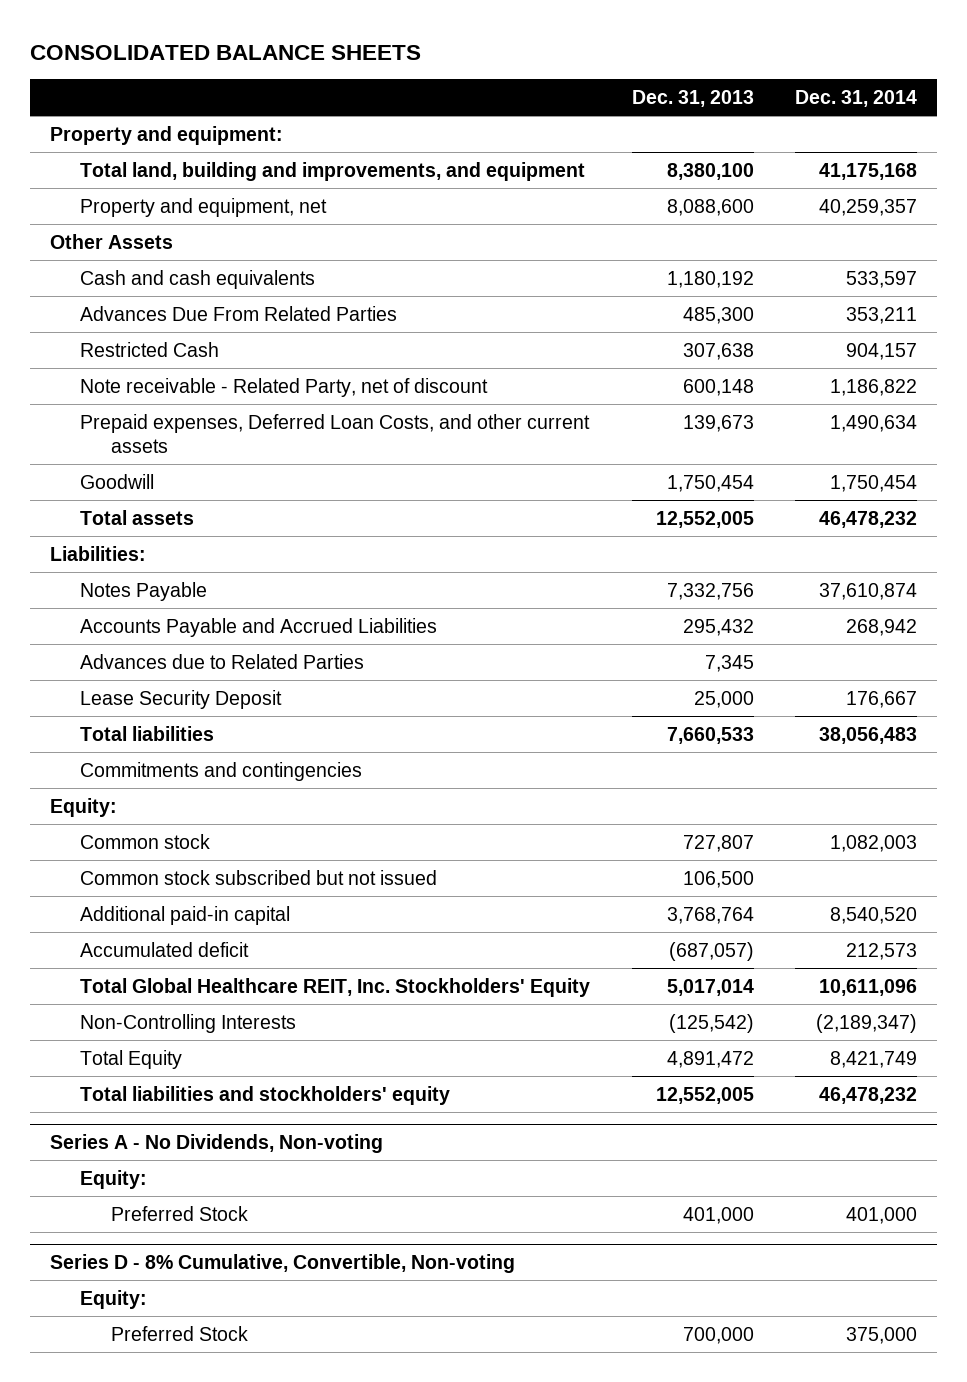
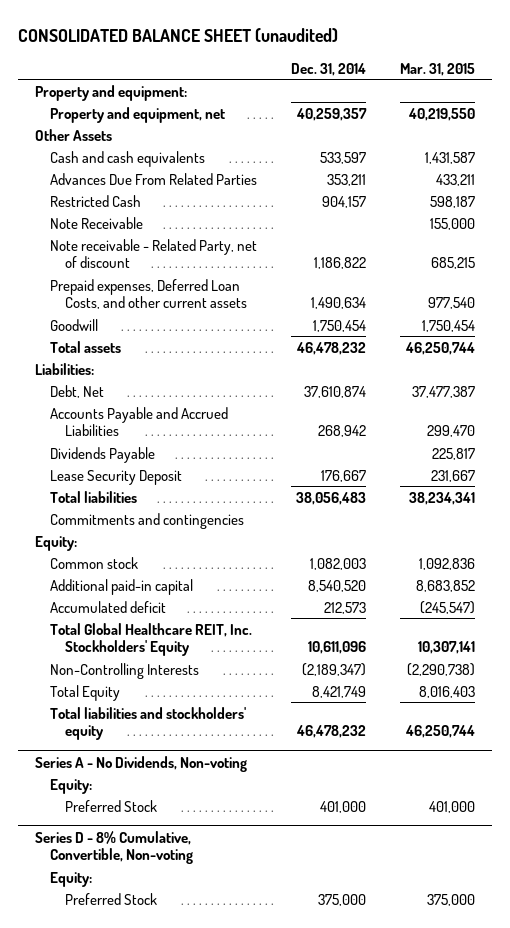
[29,44,421,60] CONSOLIDATED BALANCE SHEETS -> [18,27,339,42] CONSOLIDATED BALANCE SHEET (unaudited)
[631,89,754,107] Dec. 31, 2013 -> none
none -> [400,62,476,76] Mar. 31, 2015
[80,161,586,181] Total land, building and improvements, and equipment -> none
none -> [50,216,144,229] Note Receivable
[80,581,208,601] Notes Payable -> [50,384,105,398] Debt, Net
[80,653,365,669] Advances due to Related Parties -> none
none -> [50,446,156,463] Dividends Payable
[80,869,438,885] Common stock subscribed but not issued -> none

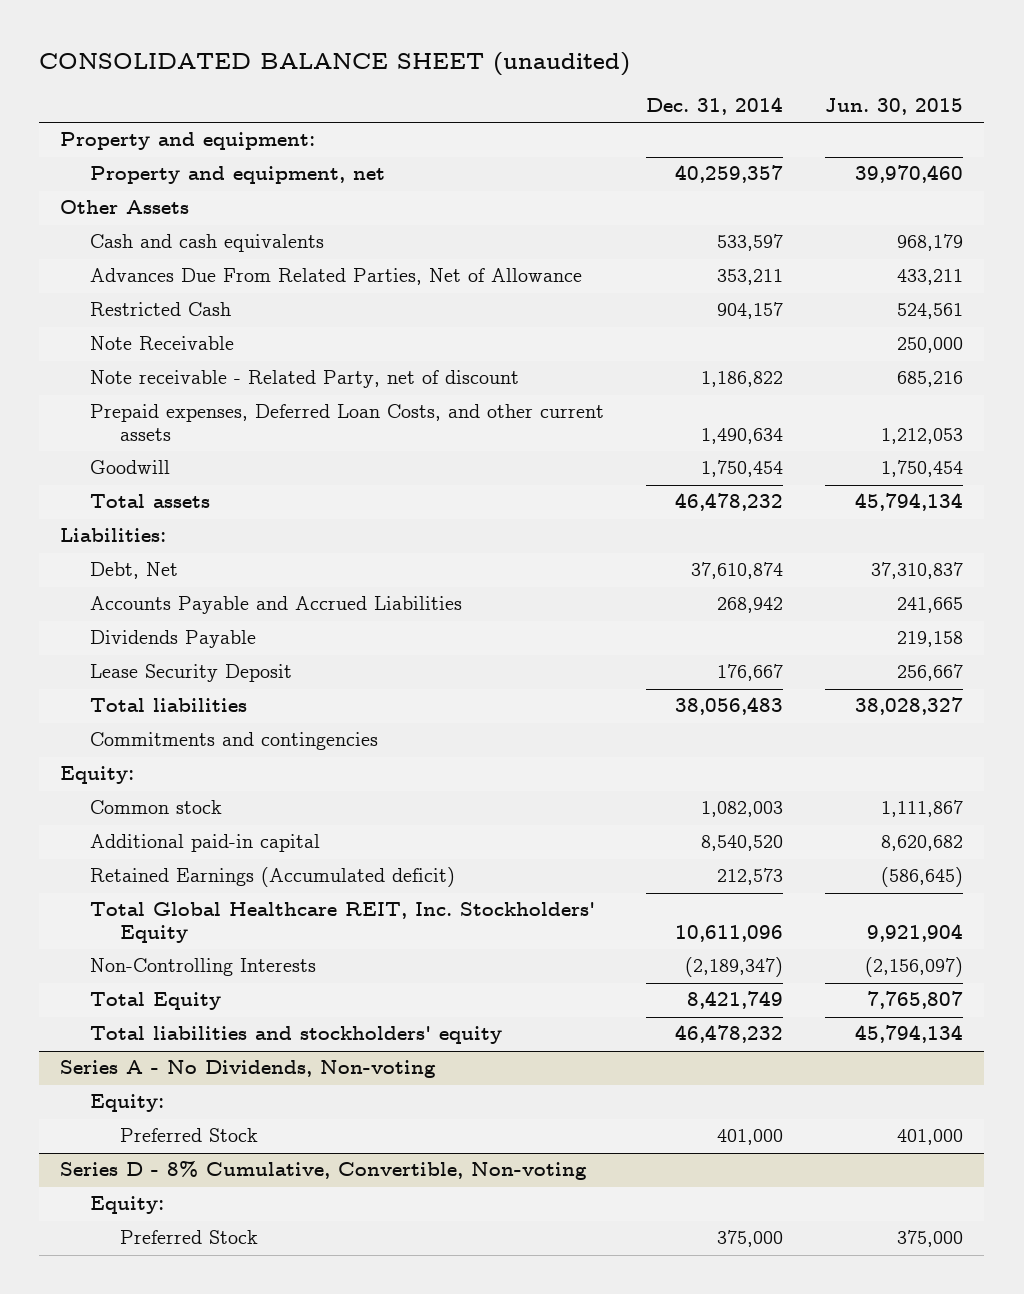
[400,62,476,76] Mar. 31, 2015 -> none
none -> [825,98,964,116] Jun. 30, 2015
[50,172,258,185] Advances Due From Related Parties -> [90,268,583,286] Advances Due From Related Parties, Net of Allowance
[50,600,167,613] Accumulated deficit -> [90,867,456,888] Retained Earnings (Accumulated deficit)

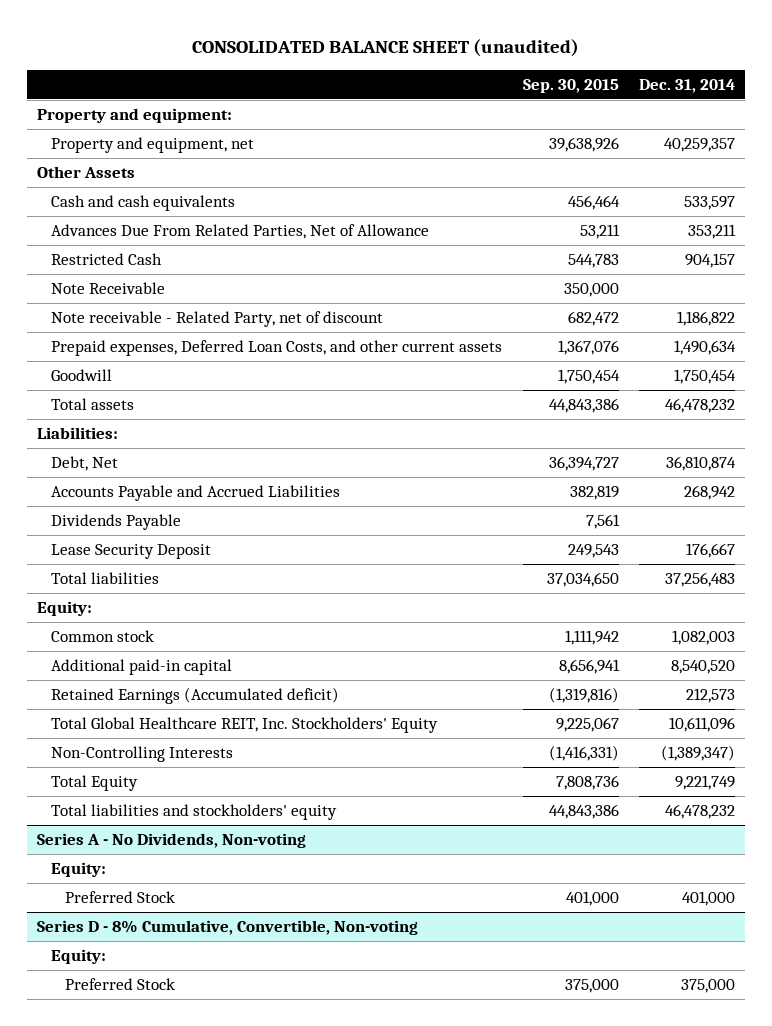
[825,98,964,116] Jun. 30, 2015 -> none
none -> [522,79,619,94] Sep. 30, 2015
[691,562,784,580] 37,610,874 -> [665,456,736,472] 36,810,874
[90,732,379,751] Commitments and contingencies -> none
[675,697,784,716] 38,056,483 -> [664,572,735,588] 37,256,483
[685,957,784,978] (2,189,347) -> [660,745,735,762] (1,389,347)
[687,991,784,1010] 8,421,749 -> [674,775,735,791] 9,221,749

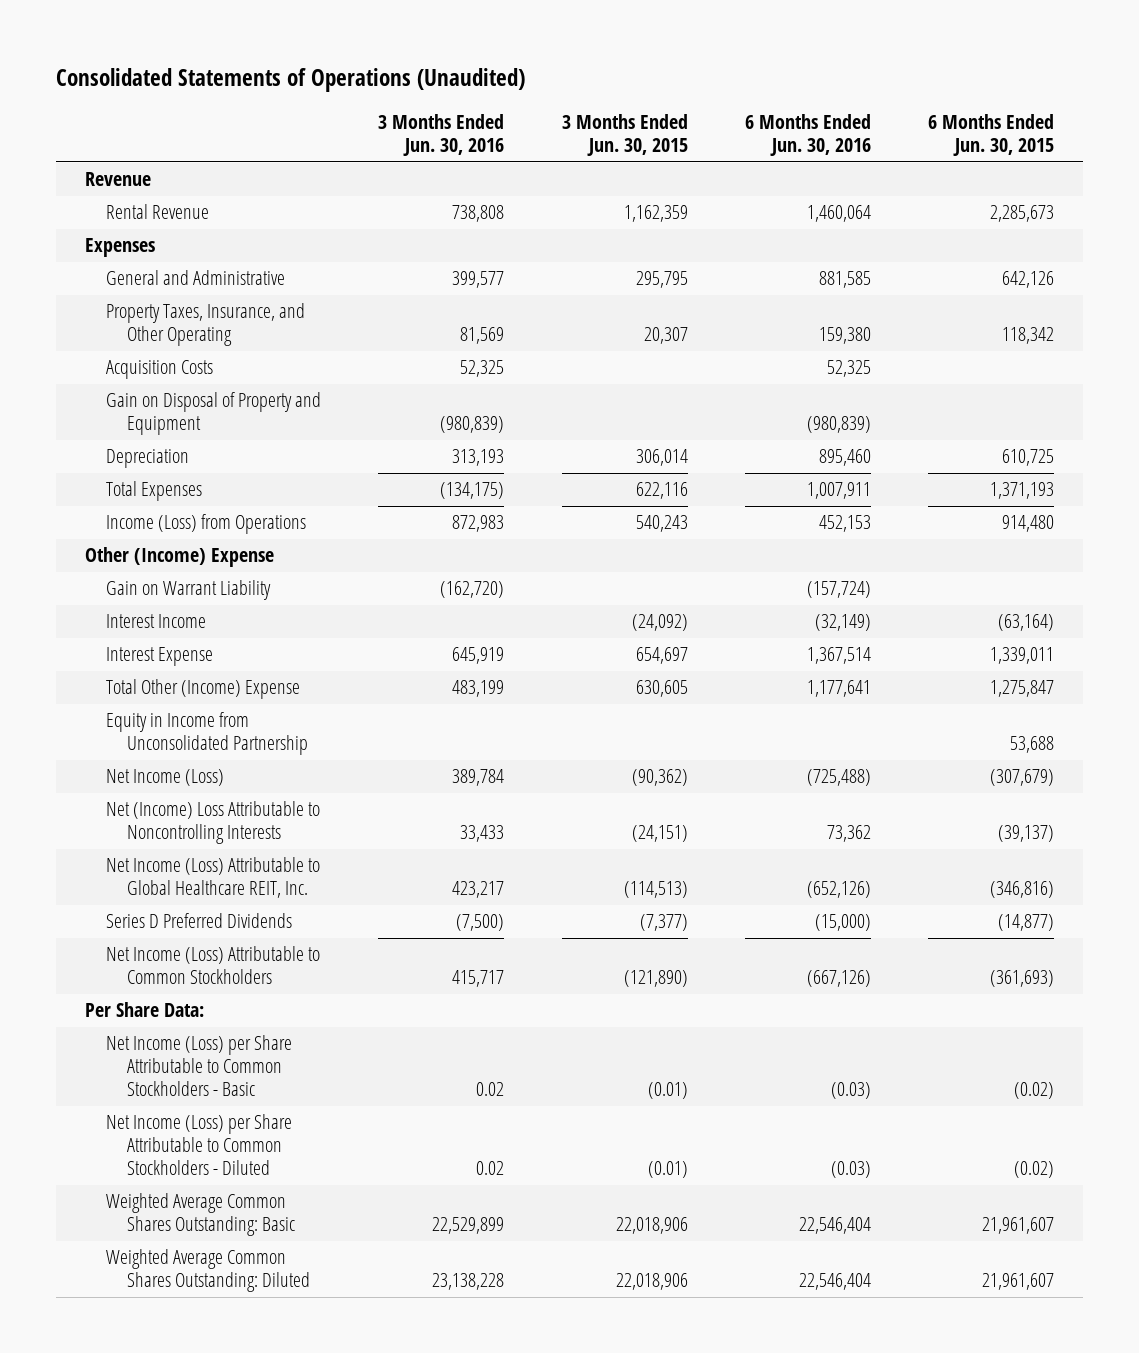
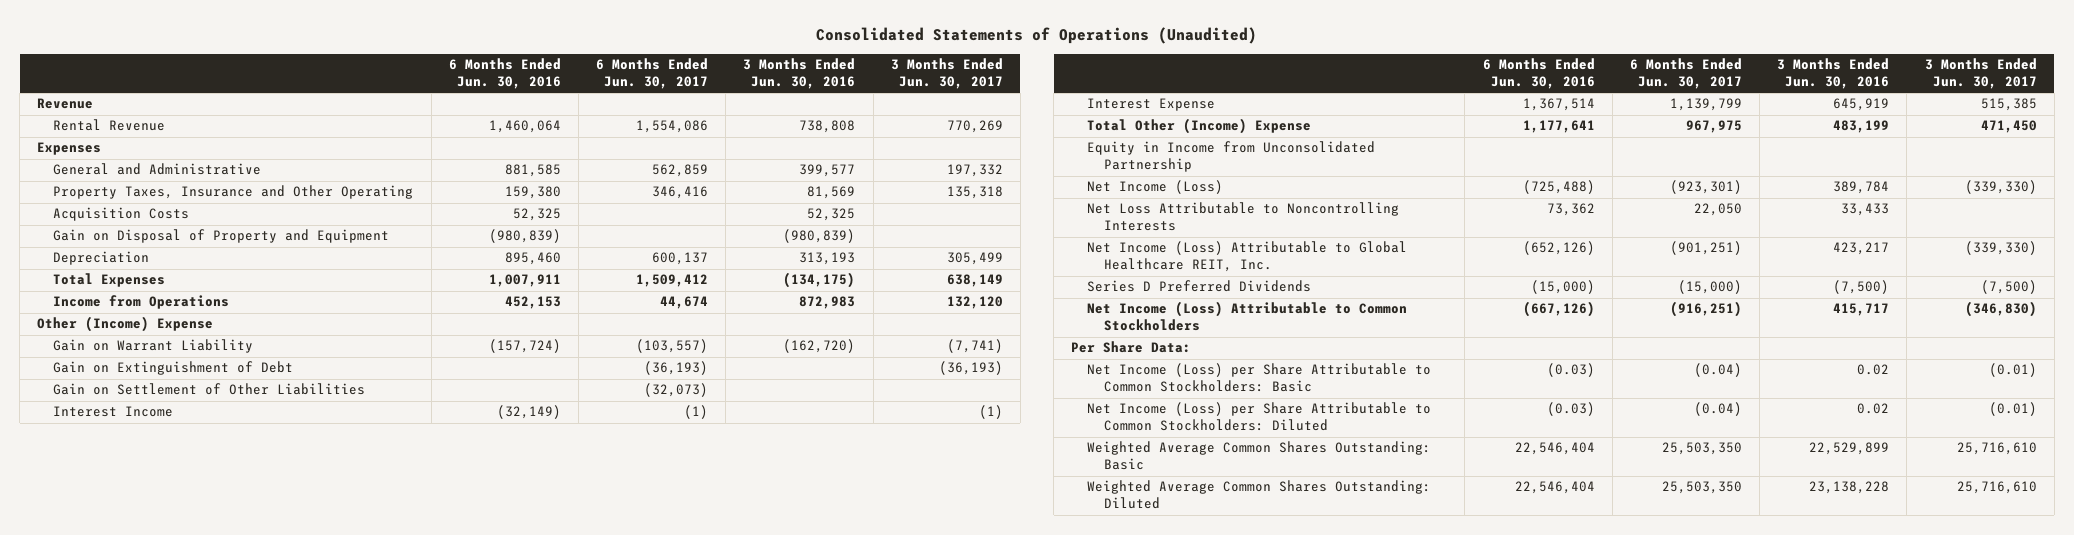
[561,114,688,157] 3 Months Ended Jun. 30, 2015 -> none
[928,114,1055,157] 6 Months Ended Jun. 30, 2015 -> none
none -> [596,57,709,89] 6 Months Ended Jun. 30, 2017
none -> [890,57,1003,89] 3 Months Ended Jun. 30, 2017
[105,303,305,347] Property Taxes, Insurance, and Other Operating -> [53,185,414,200] Property Taxes, Insurance and Other Operating
[105,514,306,535] Income (Loss) from Operations -> [53,295,230,310] Income from Operations
none -> [53,361,294,376] Gain on Extinguishment of Debt
none -> [53,383,366,396] Gain on Settlement of Other Liabilities
[105,801,320,845] Net (Income) Loss Attributable to Noncontrolling Interests -> [1087,202,1400,232] Net Loss Attributable to Noncontrolling Interests
[105,1035,292,1097] Net Income (Loss) per Share Attributable to Common Stockholders - Basic -> [1087,363,1432,393] Net Income (Loss) per Share Attributable to Common Stockholders: Basic
[105,1114,292,1176] Net Income (Loss) per Share Attributable to Common Stockholders - Diluted -> [1087,402,1432,432] Net Income (Loss) per Share Attributable to Common Stockholders: Diluted

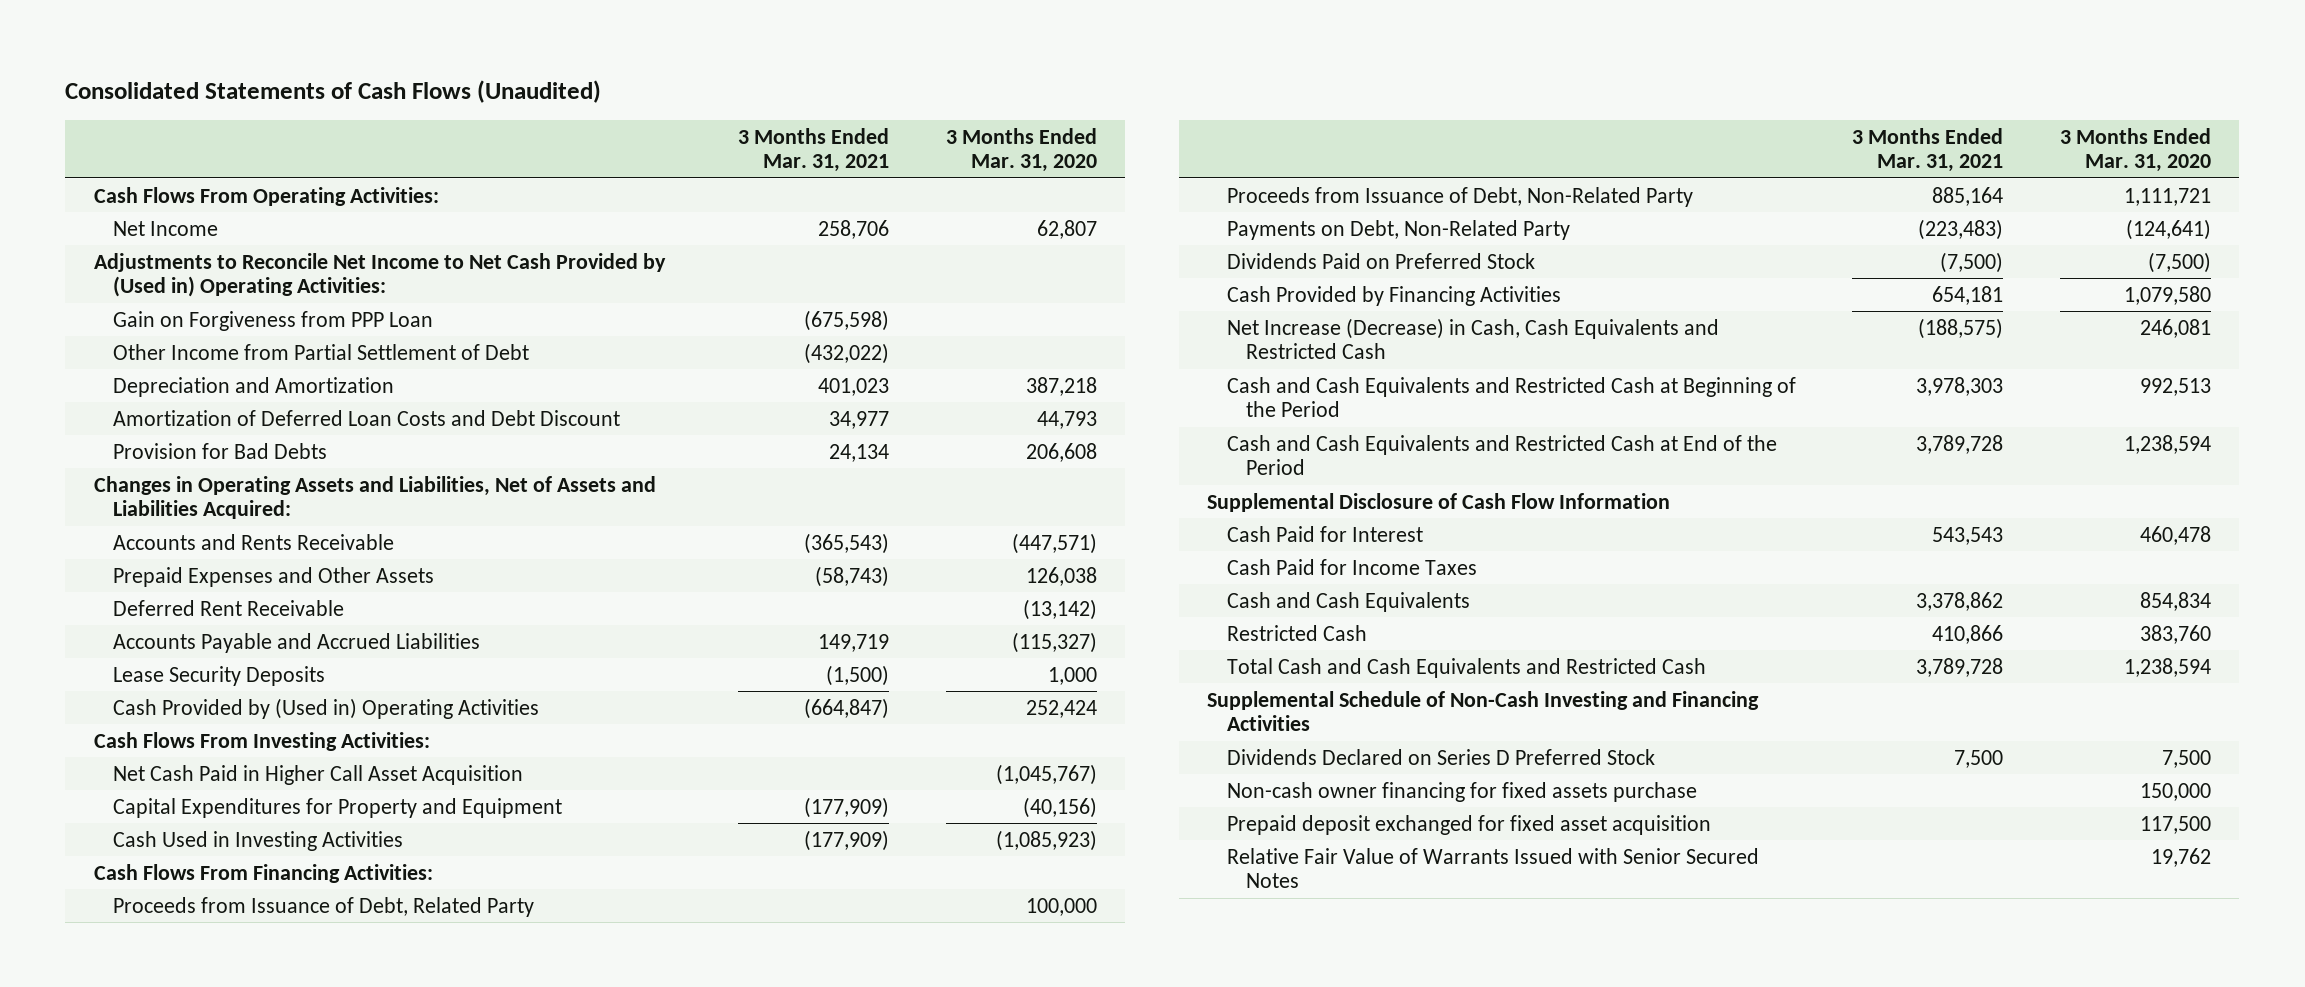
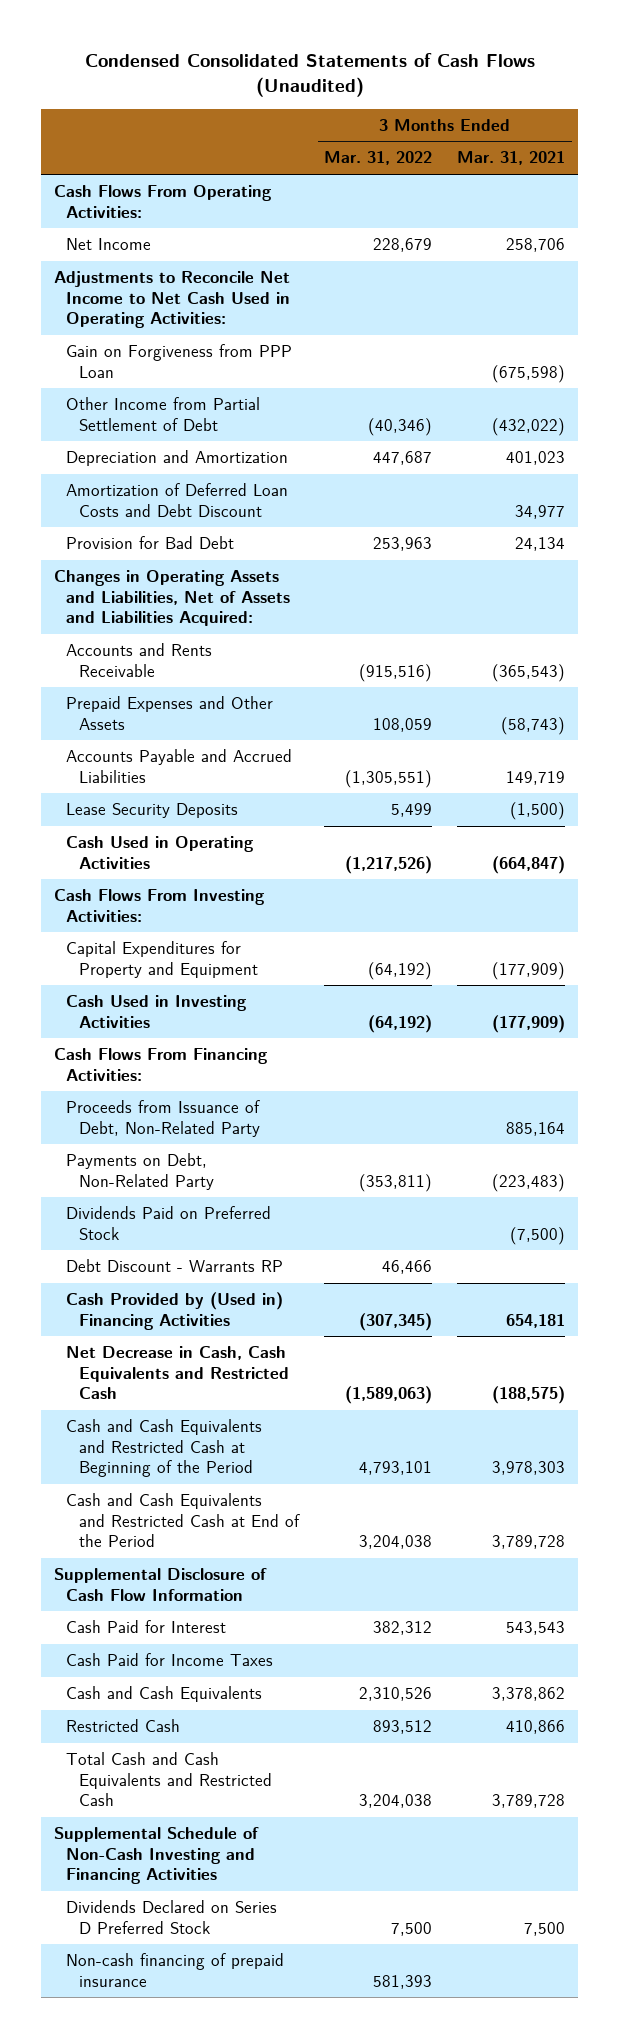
[65,79,602,103] Consolidated Statements of Cash Flows (Unaudited) -> [84,52,535,98] Condensed Consolidated Statements of Cash Flows (Unaudited)
[946,127,1098,173] 3 Months Ended Mar. 31, 2020 -> none
none -> [324,151,433,166] Mar. 31, 2022
[93,252,666,298] Adjustments to Reconcile Net Income to Net Cash Provided by (Used in) Operating Activities: -> [53,271,291,328] Adjustments to Reconcile Net Income to Net Cash Used in Operating Activities:
[112,442,327,459] Provision for Bad Debts -> [66,536,235,550] Provision for Bad Debt
[112,599,344,616] Deferred Rent Receivable -> none
[112,697,539,719] Cash Provided by (Used in) Operating Activities -> [66,836,255,869] Cash Used in Operating Activities
[112,764,523,785] Net Cash Paid in Higher Call Asset Acquisition -> none
[112,896,534,917] Proceeds from Issuance of Debt, Related Party -> none
none -> [66,1259,284,1273] Debt Discount - Warrants RP
[1226,285,1561,306] Cash Provided by Financing Activities -> [66,1292,284,1330] Cash Provided by (Used in) Financing Activities
[1226,317,1719,360] Net Increase (Decrease) in Cash, Cash Equivalents and Restricted Cash -> [66,1346,290,1399] Net Decrease in Cash, Cash Equivalents and Restricted Cash
[1226,781,1697,802] Non-cash owner financing for fixed assets purchase -> none
[1226,814,1711,835] Prepaid deposit exchanged for fixed asset acquisition -> none
[1226,847,1759,889] Relative Fair Value of Warrants Issued with Senior Secured Notes -> none
none -> [66,1953,285,1987] Non-cash financing of prepaid insurance

